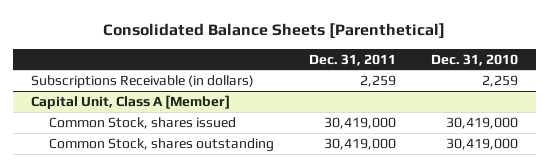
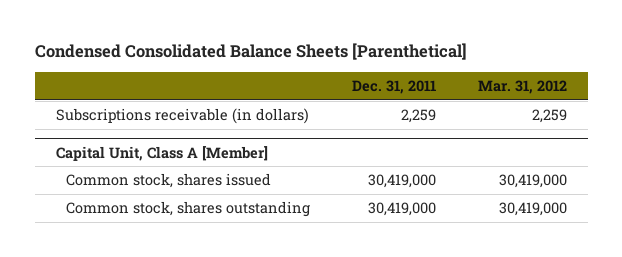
[103,22,446,39] Consolidated Balance Sheets [Parenthetical] -> [34,43,467,61] Condensed Consolidated Balance Sheets [Parenthetical]
[431,53,519,66] Dec. 31, 2010 -> none
none -> [477,79,567,94] Mar. 31, 2012
[30,74,254,88] Subscriptions Receivable (in dollars) -> [55,108,309,125] Subscriptions receivable (in dollars)
[48,116,236,129] Common Stock, shares issued -> [66,173,272,189] Common stock, shares issued
[48,137,274,152] Common Stock, shares outstanding -> [66,201,311,218] Common stock, shares outstanding

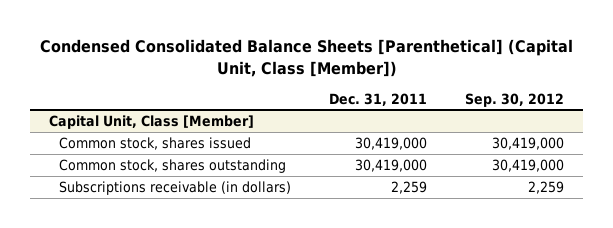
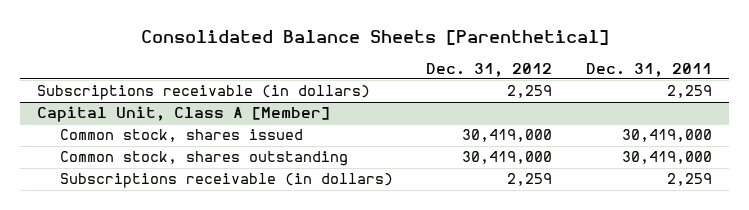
[39,38,573,77] Condensed Consolidated Balance Sheets [Parenthetical] (Capital Unit, Class [Member]) -> [140,29,609,45] Consolidated Balance Sheets [Parenthetical]
[465,92,565,107] Sep. 30, 2012 -> none
none -> [426,62,553,77] Dec. 31, 2012
none -> [37,85,371,101] Subscriptions receivable (in dollars)
[49,114,255,129] Capital Unit, Class [Member] -> [37,106,331,123] Capital Unit, Class A [Member]

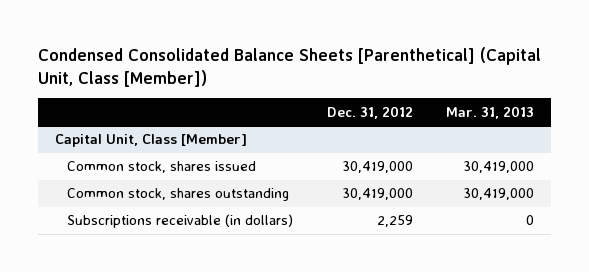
[140,29,609,45] Consolidated Balance Sheets [Parenthetical] -> [38,46,542,87] Condensed Consolidated Balance Sheets [Parenthetical] (Capital Unit, Class [Member])
[585,62,712,77] Dec. 31, 2011 -> none
none -> [445,105,534,119] Mar. 31, 2013
[37,85,371,101] Subscriptions receivable (in dollars) -> none
[37,106,331,123] Capital Unit, Class A [Member] -> [54,134,247,148] Capital Unit, Class [Member]

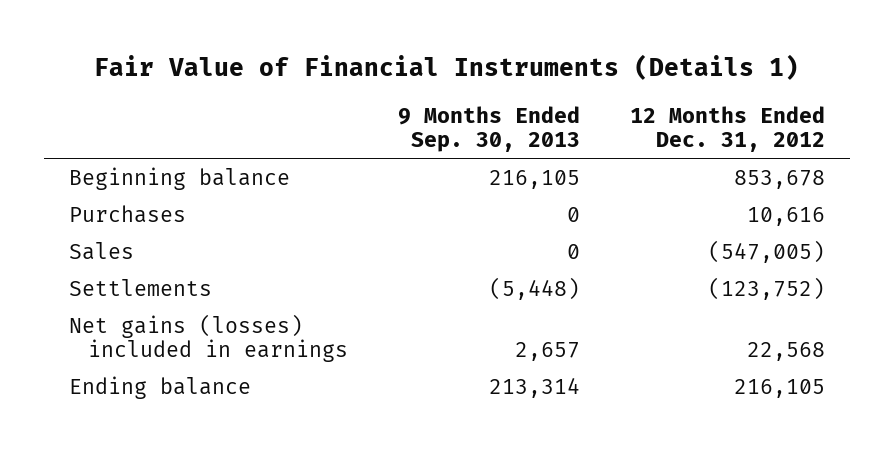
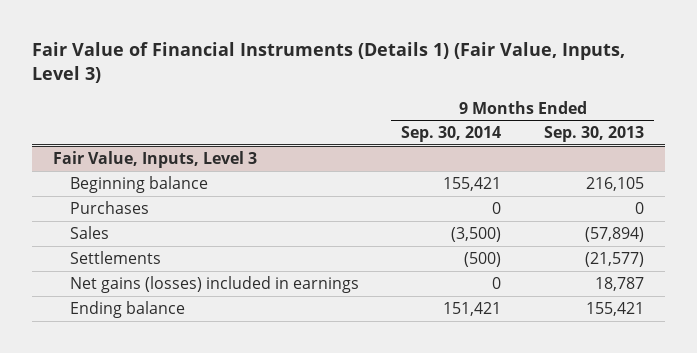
[94,54,800,81] Fair Value of Financial Instruments (Details 1) -> [31,42,625,84] Fair Value of Financial Instruments (Details 1) (Fair Value, Inputs, Level 3)
[630,105,826,152] 12 Months Ended Dec. 31, 2012 -> none
none -> [401,126,502,143] Sep. 30, 2014
none -> [53,150,258,168] Fair Value, Inputs, Level 3
[566,243,580,259] 0 -> [584,226,644,242] (57,894)
[488,276,580,300] (5,448) -> [584,251,644,267] (21,577)
[514,342,580,362] 2,657 -> [594,276,644,291] 18,787
[488,376,580,398] 213,314 -> [585,301,644,316] 155,421

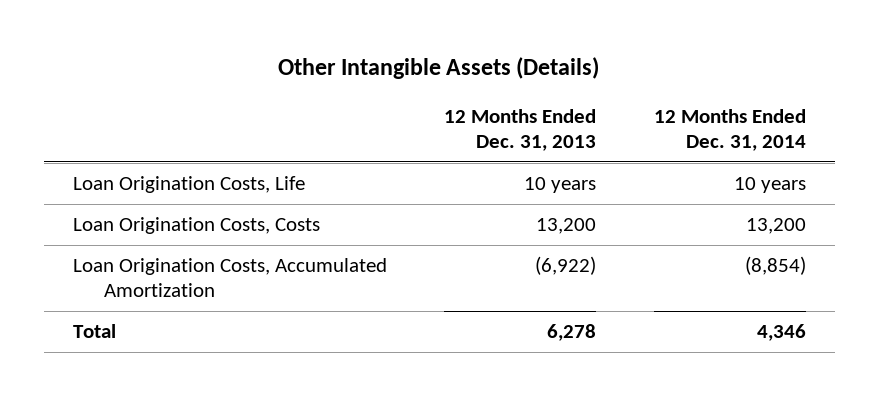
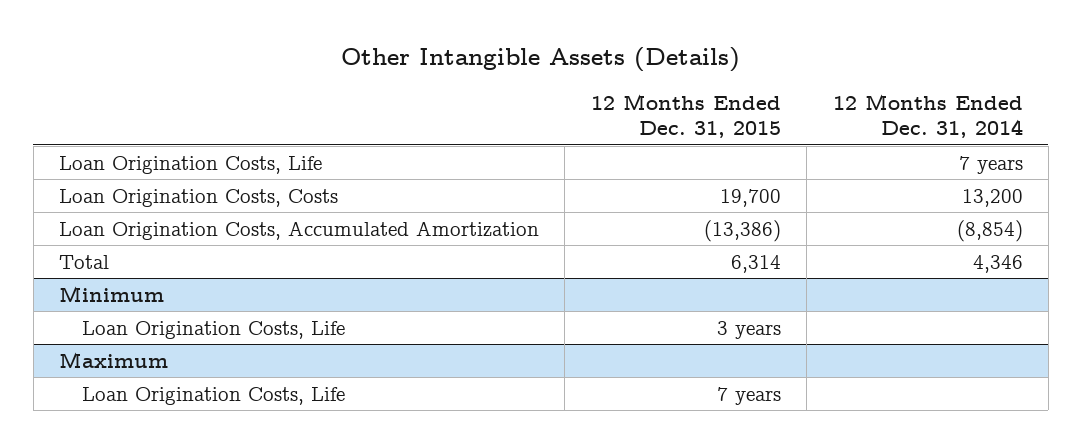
[444,108,597,151] 12 Months Ended Dec. 31, 2013 -> none
none -> [590,93,781,139] 12 Months Ended Dec. 31, 2015
[734,177,807,194] 10 years -> [958,155,1023,174] 7 years
none -> [59,285,165,302] Minimum
none -> [81,320,345,339] Loan Origination Costs, Life
none -> [59,351,169,368] Maximum
none -> [81,386,345,405] Loan Origination Costs, Life

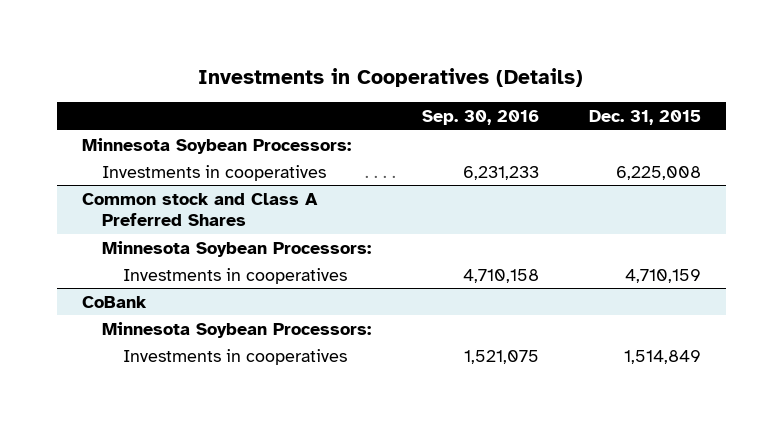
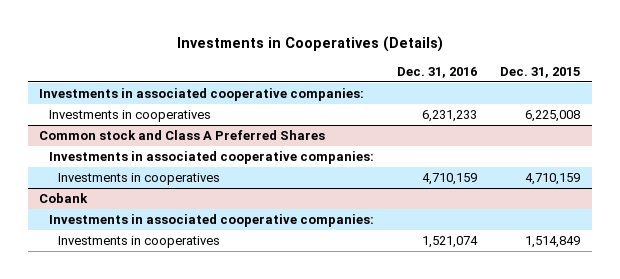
[421,110,539,126] Sep. 30, 2016 -> none
none -> [396,66,477,78] Dec. 31, 2016
[81,137,351,154] Minnesota Soybean Processors: -> [39,88,365,102] Investments in associated cooperative companies:
[102,240,372,257] Minnesota Soybean Processors: -> [48,151,374,165] Investments in associated cooperative companies:
[81,295,147,308] CoBank -> [39,193,89,204] Cobank
[102,321,372,338] Minnesota Soybean Processors: -> [48,214,374,228] Investments in associated cooperative companies:

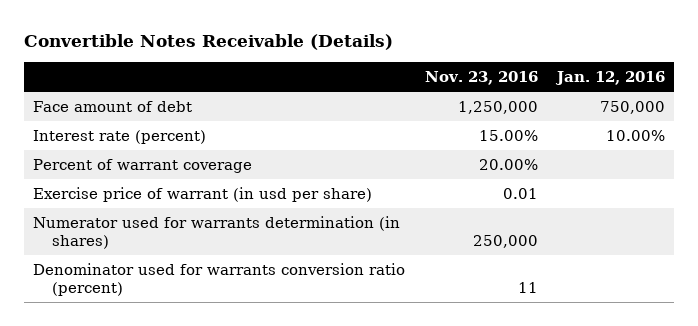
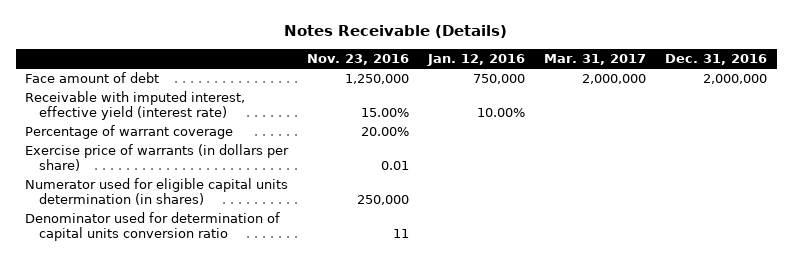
[23,34,393,51] Convertible Notes Receivable (Details) -> [284,25,508,39] Notes Receivable (Details)
none -> [544,54,647,66] Mar. 31, 2017
none -> [665,54,768,66] Dec. 31, 2016
[33,130,207,145] Interest rate (percent) -> [25,91,246,121] Receivable with imputed interest, effective yield (interest rate)
[33,159,253,174] Percent of warrant coverage -> [25,125,234,140] Percentage of warrant coverage
[33,187,373,203] Exercise price of warrant (in usd per share) -> [25,144,290,172] Exercise price of warrants (in dollars per share)
[33,216,401,250] Numerator used for warrants determination (in shares) -> [25,178,289,206] Numerator used for eligible capital units determination (in shares)
[33,263,406,297] Denominator used for warrants conversion ratio (percent) -> [25,212,281,242] Denominator used for determination of capital units conversion ratio

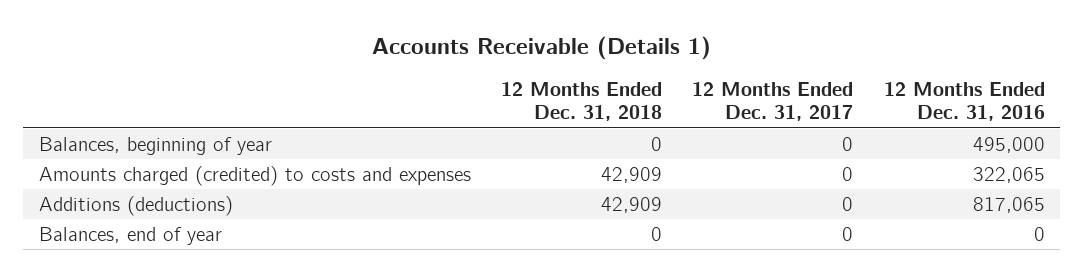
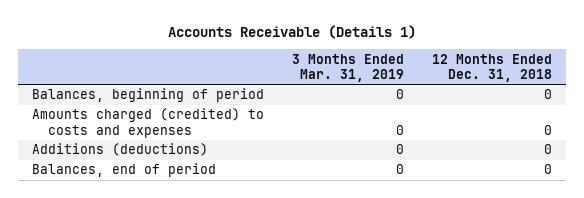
[692,81,854,122] 12 Months Ended Dec. 31, 2017 -> none
[883,81,1045,122] 12 Months Ended Dec. 31, 2016 -> none
none -> [291,53,404,82] 3 Months Ended Mar. 31, 2019
[38,136,272,155] Balances, beginning of year -> [31,88,264,103] Balances, beginning of period
[600,166,662,183] 42,909 -> [544,124,553,135] 0
[600,196,662,213] 42,909 -> [544,144,553,155] 0
[38,226,222,245] Balances, end of year -> [31,163,216,178] Balances, end of period

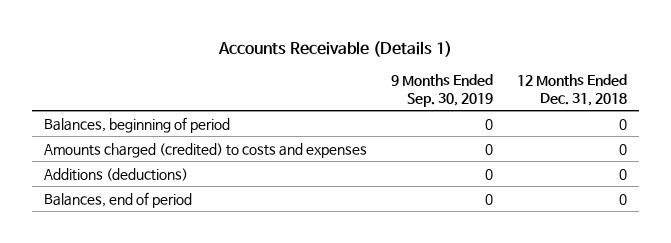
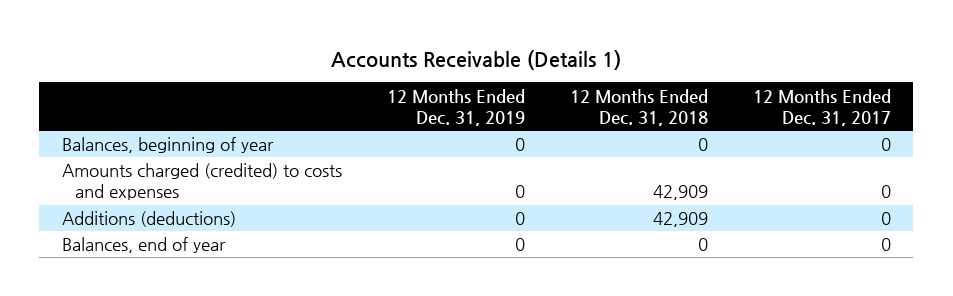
[391,74,494,107] 9 Months Ended Sep. 30, 2019 -> none
none -> [386,88,525,126] 12 Months Ended Dec. 31, 2019
none -> [752,88,891,126] 12 Months Ended Dec. 31, 2017
[44,116,231,133] Balances, beginning of period -> [61,137,274,154] Balances, beginning of year
[618,143,627,155] 0 -> [652,185,708,201] 42,909
[618,168,627,180] 0 -> [652,212,708,228] 42,909
[44,191,193,208] Balances, end of period -> [61,237,226,254] Balances, end of year

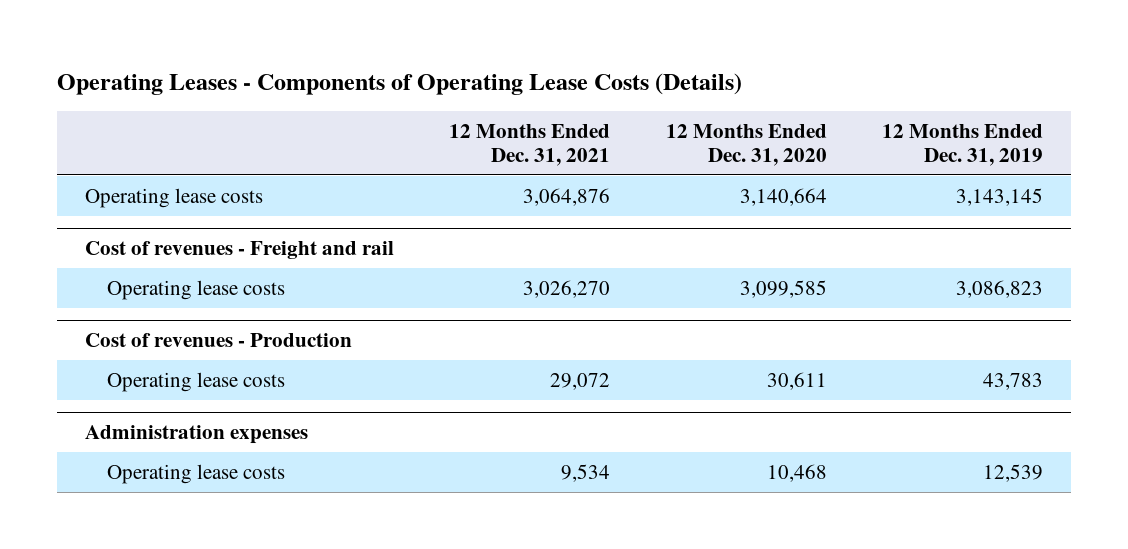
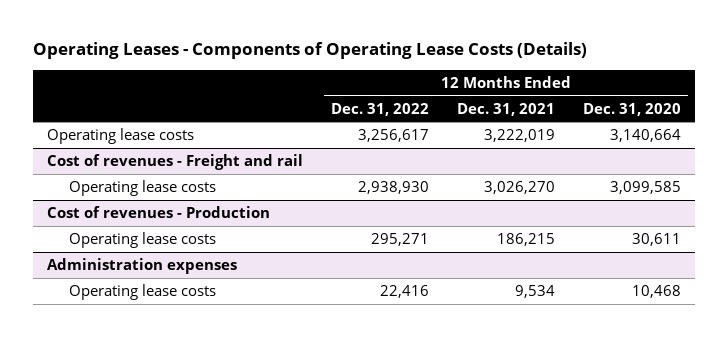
[882,123,1044,166] 12 Months Ended Dec. 31, 2019 -> none
none -> [330,102,429,116] Dec. 31, 2022
[523,187,611,206] 3,064,876 -> [484,128,556,142] 3,222,019
[550,372,611,390] 29,072 -> [497,232,556,246] 186,215

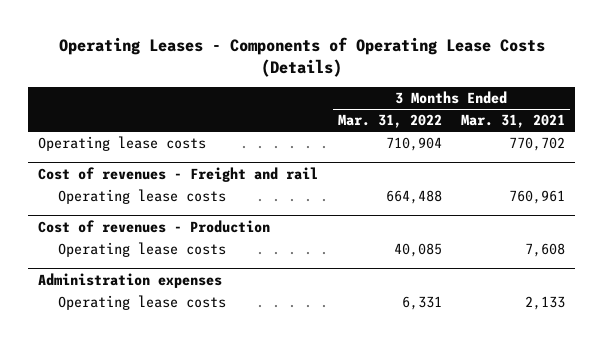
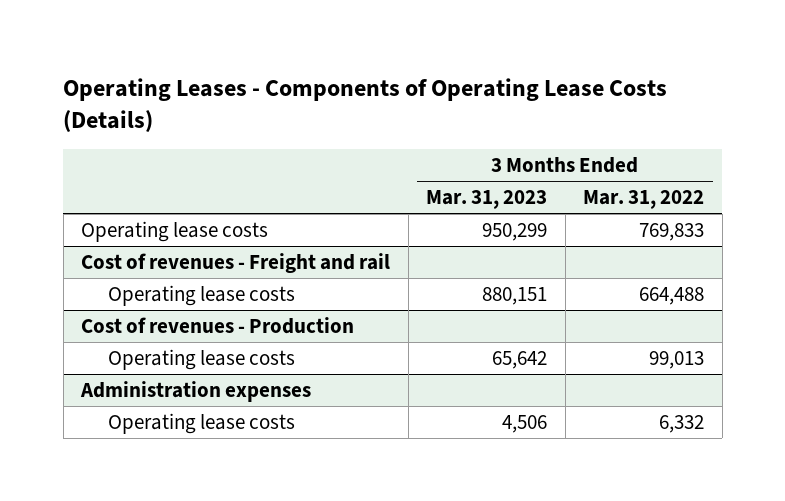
[461,114,566,129] Mar. 31, 2021 -> none
none -> [426,190,548,210] Mar. 31, 2023
[385,137,442,152] 710,904 -> [639,223,705,242] 769,833
[393,243,442,258] 40,085 -> [649,351,705,370] 99,013
[401,296,442,311] 6,331 -> [659,415,705,434] 6,332

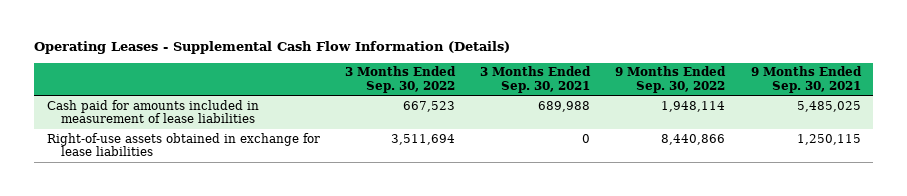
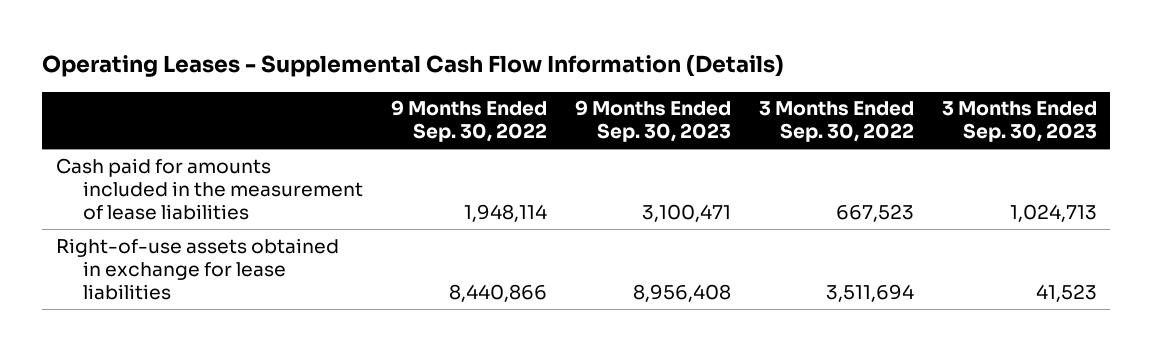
[480,66,592,93] 3 Months Ended Sep. 30, 2021 -> none
[750,66,862,93] 9 Months Ended Sep. 30, 2021 -> none
none -> [574,100,731,143] 9 Months Ended Sep. 30, 2023
none -> [941,101,1097,143] 3 Months Ended Sep. 30, 2023
[46,99,259,124] Cash paid for amounts included in measurement of lease liabilities -> [56,157,364,220] Cash paid for amounts included in the measurement of lease liabilities

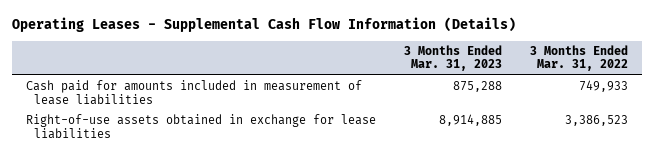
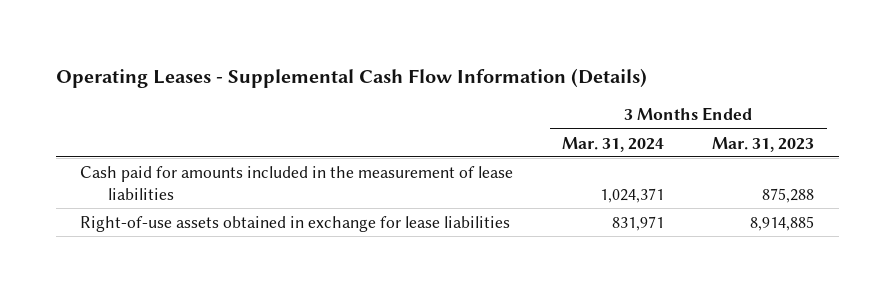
[530,44,629,72] 3 Months Ended Mar. 31, 2022 -> none
none -> [561,136,664,152] Mar. 31, 2024
[25,80,362,105] Cash paid for amounts included in measurement of lease liabilities -> [80,165,514,200] Cash paid for amounts included in the measurement of lease liabilities

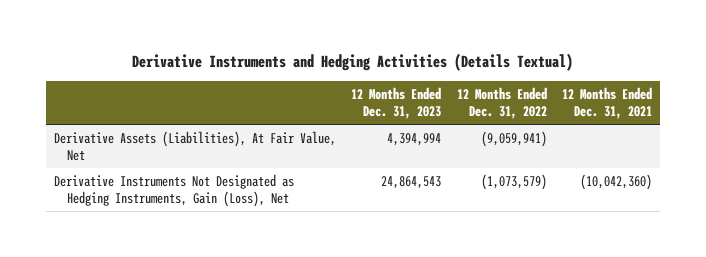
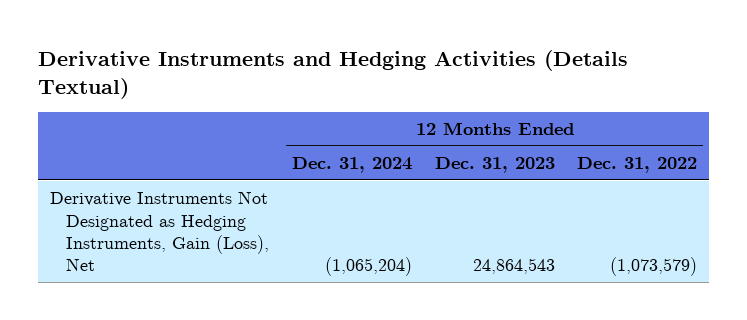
[562,87,653,120] 12 Months Ended Dec. 31, 2021 -> none
none -> [292,156,413,173] Dec. 31, 2024
[53,131,336,161] Derivative Assets (Liabilities), At Fair Value, Net -> none

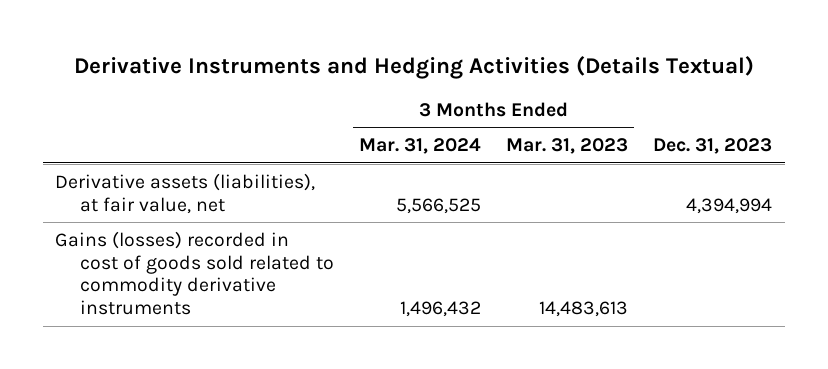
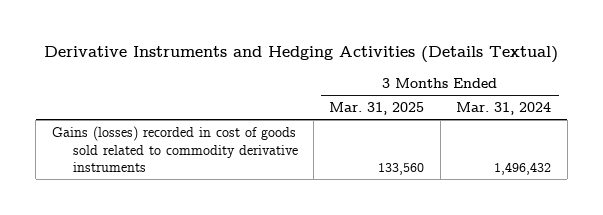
[506,138,629,155] Mar. 31, 2023 -> none
[653,138,773,155] Dec. 31, 2023 -> none
none -> [329,101,425,115] Mar. 31, 2025
[55,172,316,214] Derivative assets (liabilities), at fair value, net -> none

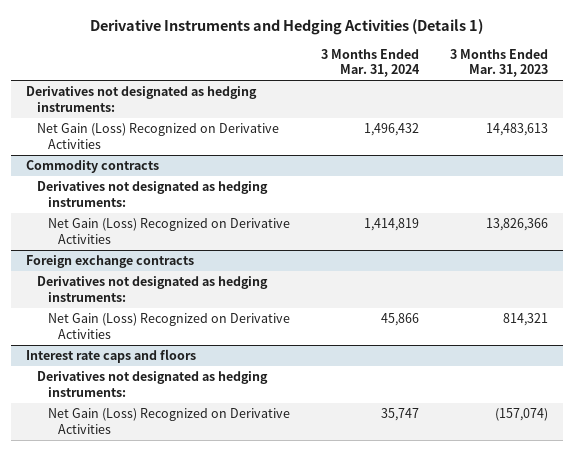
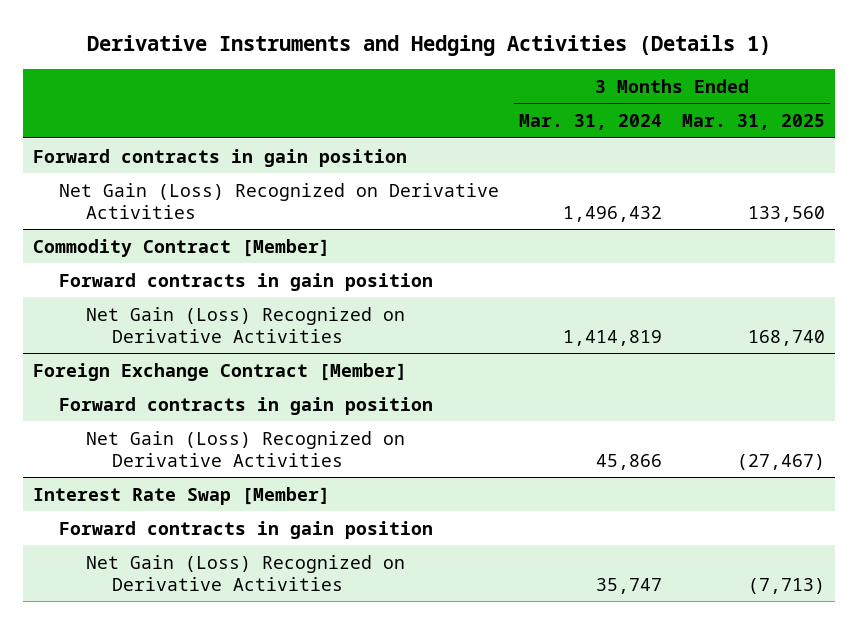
[449,48,548,78] 3 Months Ended Mar. 31, 2023 -> none
none -> [682,114,826,131] Mar. 31, 2025
[26,86,258,112] Derivatives not designated as hedging instruments: -> [33,148,408,167] Forward contracts in gain position
[26,160,160,174] Commodity contracts -> [33,238,331,257] Commodity Contract [Member]
[36,181,268,207] Derivatives not designated as hedging instruments: -> [59,272,434,291] Forward contracts in gain position
[26,255,195,269] Foreign exchange contracts -> [33,362,408,381] Foreign Exchange Contract [Member]
[36,276,268,302] Derivatives not designated as hedging instruments: -> [59,396,434,415] Forward contracts in gain position
[26,349,197,364] Interest rate caps and floors -> [33,486,331,505] Interest Rate Swap [Member]
[36,371,268,397] Derivatives not designated as hedging instruments: -> [59,520,434,539] Forward contracts in gain position

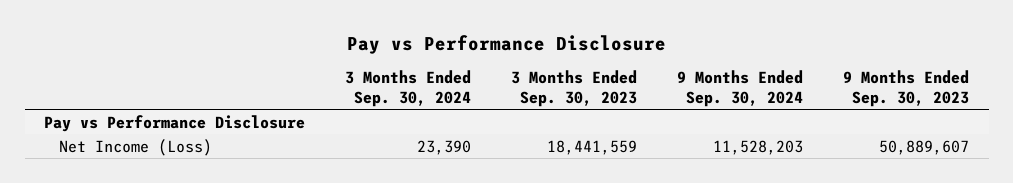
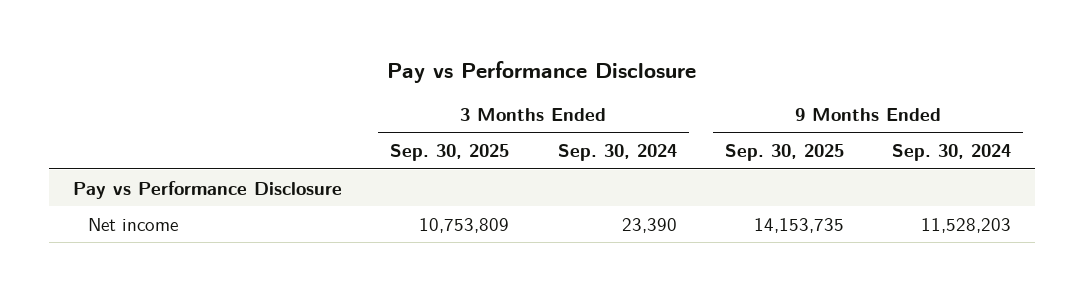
[511,70,638,107] 3 Months Ended Sep. 30, 2023 -> none
[842,70,969,107] 9 Months Ended Sep. 30, 2023 -> none
none -> [390,144,510,162] Sep. 30, 2025
none -> [724,144,844,162] Sep. 30, 2025
[58,138,212,156] Net Income (Loss) -> [87,217,178,231] Net income

